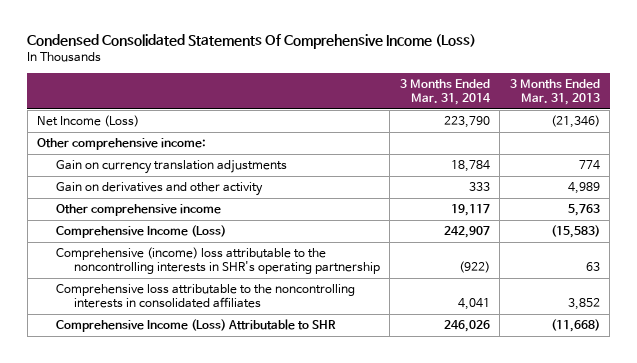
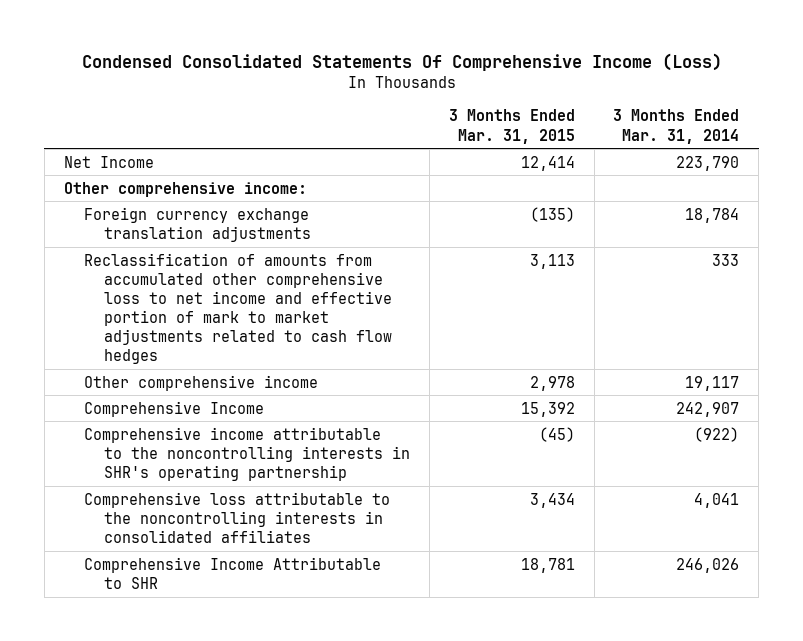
[509,79,600,105] 3 Months Ended Mar. 31, 2013 -> none
none -> [448,109,575,144] 3 Months Ended Mar. 31, 2015
[37,115,140,128] Net Income (Loss) -> [63,155,154,168] Net Income
[55,160,287,175] Gain on currency translation adjustments -> [83,206,312,242] Foreign currency exchange translation adjustments
[55,182,263,197] Gain on derivatives and other activity -> [83,252,393,365] Reclassification of amounts from accumulated other comprehensive loss to net income and effective portion of mark to market adjustments related to cash flow hedges
[55,225,226,239] Comprehensive Income (Loss) -> [83,400,264,417] Comprehensive Income
[55,247,380,274] Comprehensive (income) loss attributable to the noncontrolling interests in SHR's operating partnership -> [83,426,411,481] Comprehensive income attributable to the noncontrolling interests in SHR's operating partnership
[55,319,336,333] Comprehensive Income (Loss) Attributable to SHR -> [83,556,381,589] Comprehensive Income Attributable to SHR

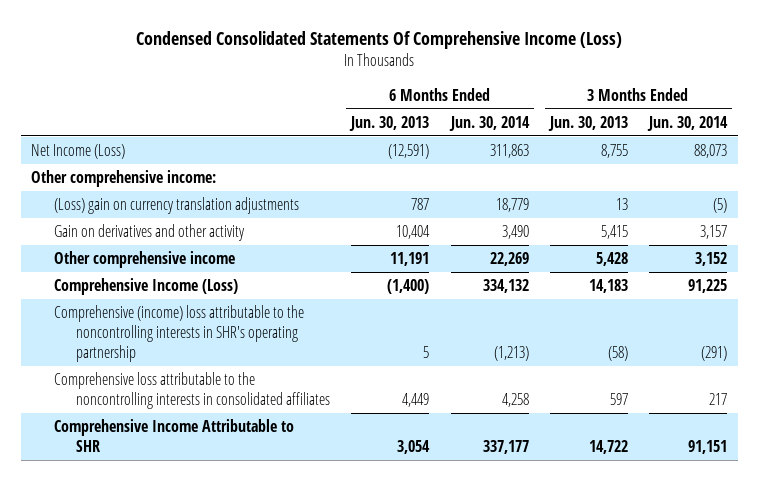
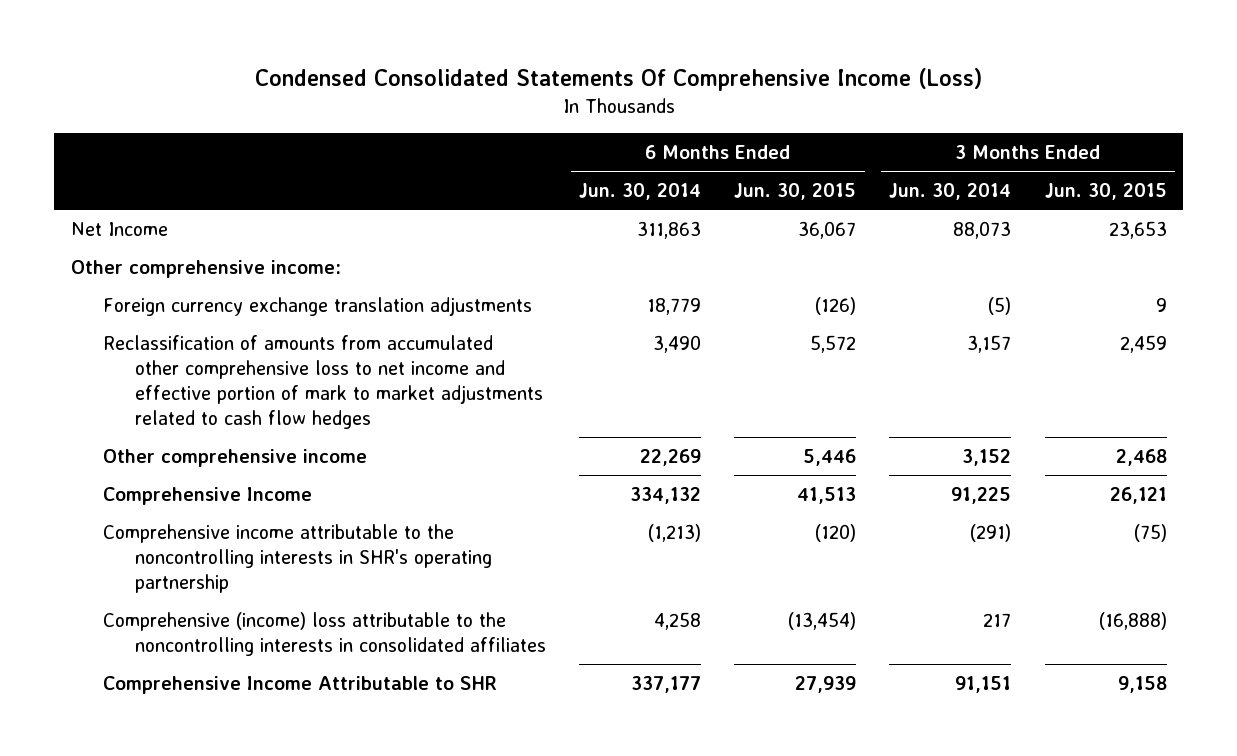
[349,115,430,131] Jun. 30, 2013 -> none
[547,115,628,131] Jun. 30, 2013 -> none
none -> [734,183,857,201] Jun. 30, 2015
none -> [1044,183,1167,201] Jun. 30, 2015
[31,144,126,160] Net Income (Loss) -> [70,221,168,236] Net Income
[53,197,299,215] (Loss) gain on currency translation adjustments -> [102,296,532,316] Foreign currency exchange translation adjustments
[53,224,245,242] Gain on derivatives and other activity -> [102,334,544,429] Reclassification of amounts from accumulated other comprehensive loss to net income and effective portion of mark to market adjustments related to cash flow hedges
[53,278,238,296] Comprehensive Income (Loss) -> [102,486,312,505] Comprehensive Income
[53,305,304,363] Comprehensive (income) loss attributable to the noncontrolling interests in SHR's operating partnership -> [102,523,493,593] Comprehensive income attributable to the noncontrolling interests in SHR's operating partnership
[53,372,331,410] Comprehensive loss attributable to the noncontrolling interests in consolidated affiliates -> [102,611,547,656] Comprehensive (income) loss attributable to the noncontrolling interests in consolidated affiliates

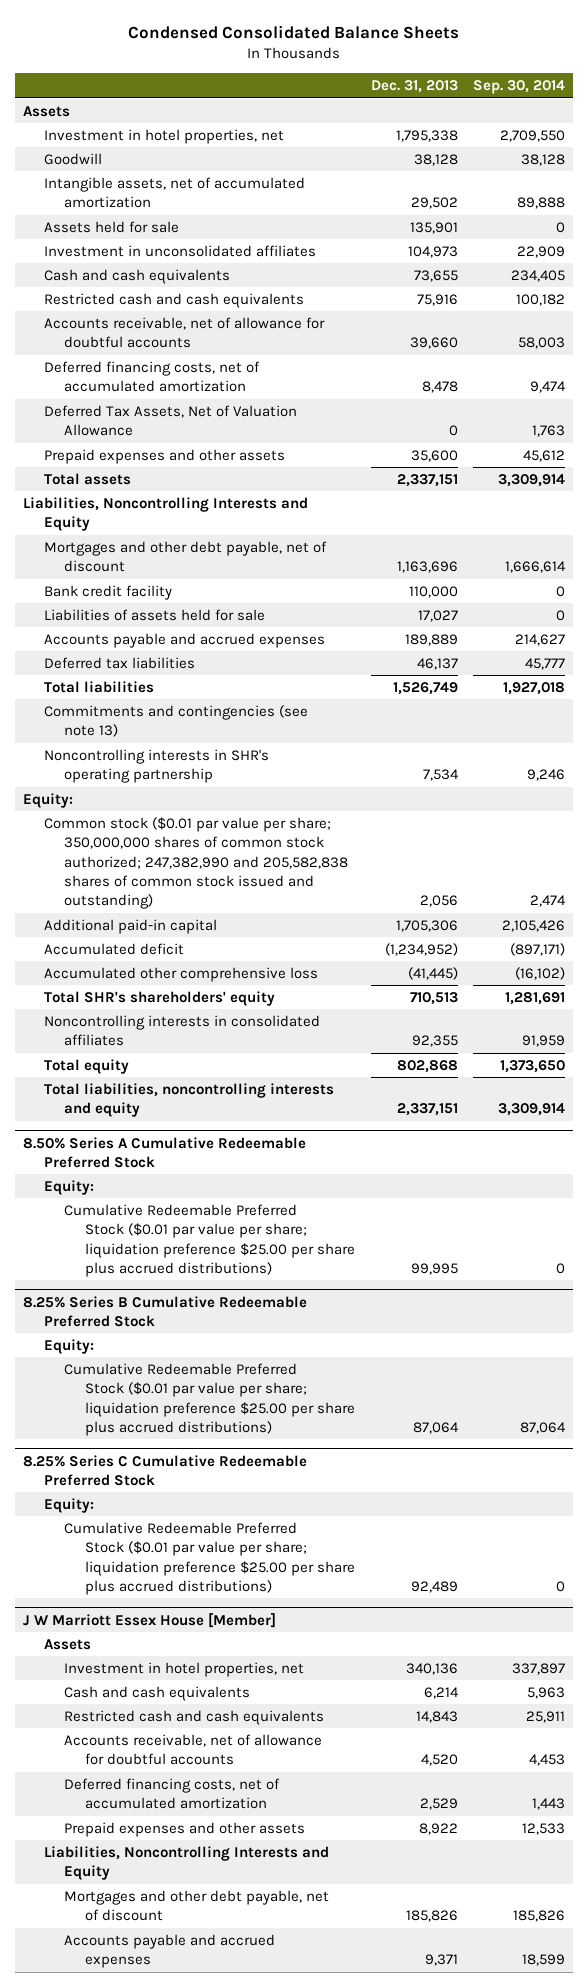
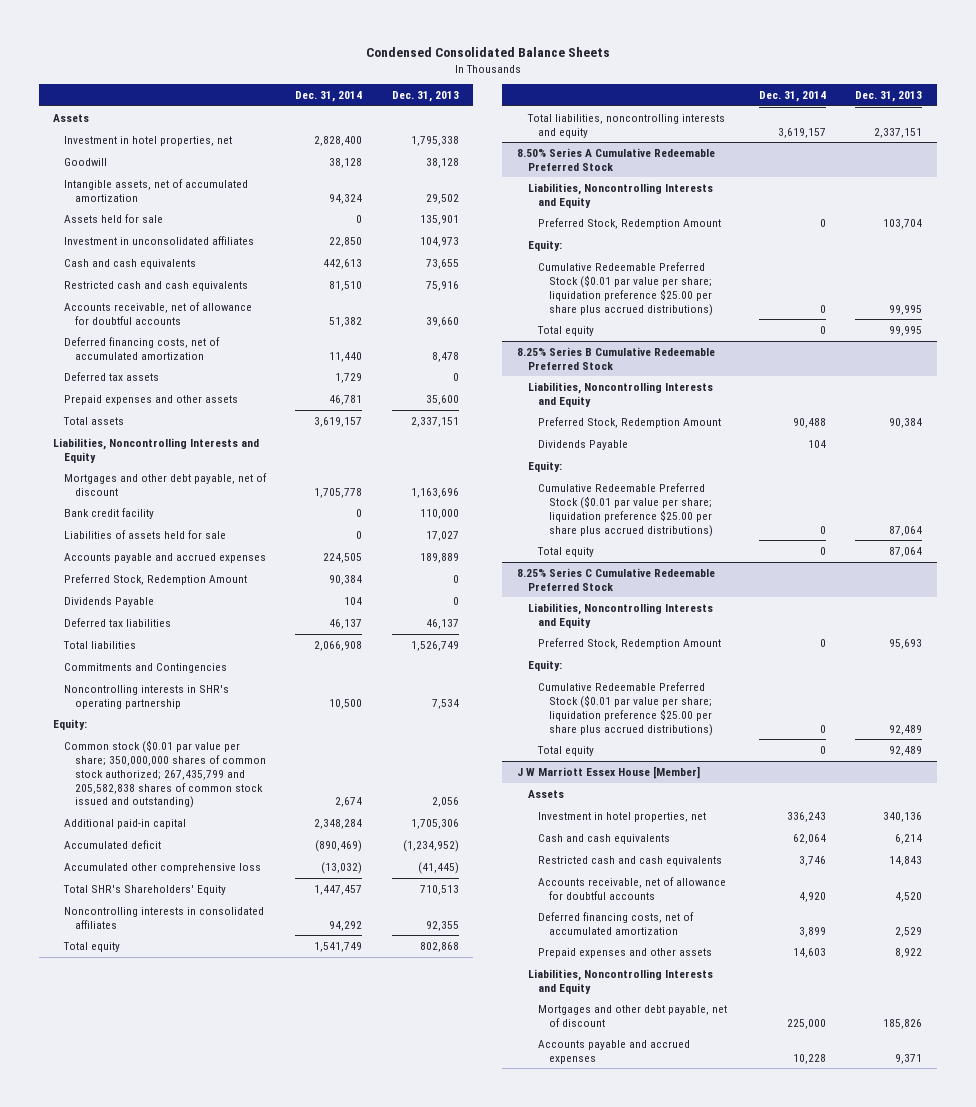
[473,80,566,95] Sep. 30, 2014 -> none
none -> [295,91,363,103] Dec. 31, 2014
[43,404,297,437] Deferred Tax Assets, Net of Valuation Allowance -> [64,371,160,381] Deferred tax assets
none -> [64,573,248,585] Preferred Stock, Redemption Amount
none -> [64,596,155,607] Dividends Payable
[43,704,308,738] Commitments and contingencies (see note 13) -> [64,662,228,673] Commitments and Contingencies
[43,816,349,910] Common stock ($0.01 par value per share; 350,000,000 shares of common stock authorized; 247,382,990 and 205,582,838 shares of common stock issued and outstanding) -> [64,739,266,809] Common stock ($0.01 par value per share; 350,000,000 shares of common stock authorized; 267,435,799 and 205,582,838 shares of common stock issued and outstanding)
[43,990,275,1006] Total SHR's shareholders' equity -> [63,884,227,895] Total SHR's Shareholders' Equity
none -> [527,182,713,208] Liabilities, Noncontrolling Interests and Equity
none -> [538,217,722,229] Preferred Stock, Redemption Amount
none -> [537,325,595,336] Total equity
none -> [527,381,713,407] Liabilities, Noncontrolling Interests and Equity
none -> [538,416,722,428] Preferred Stock, Redemption Amount
none -> [538,439,629,450] Dividends Payable
none -> [537,546,595,557] Total equity
none -> [527,602,713,628] Liabilities, Noncontrolling Interests and Equity
none -> [538,637,722,649] Preferred Stock, Redemption Amount
none -> [537,745,595,756] Total equity

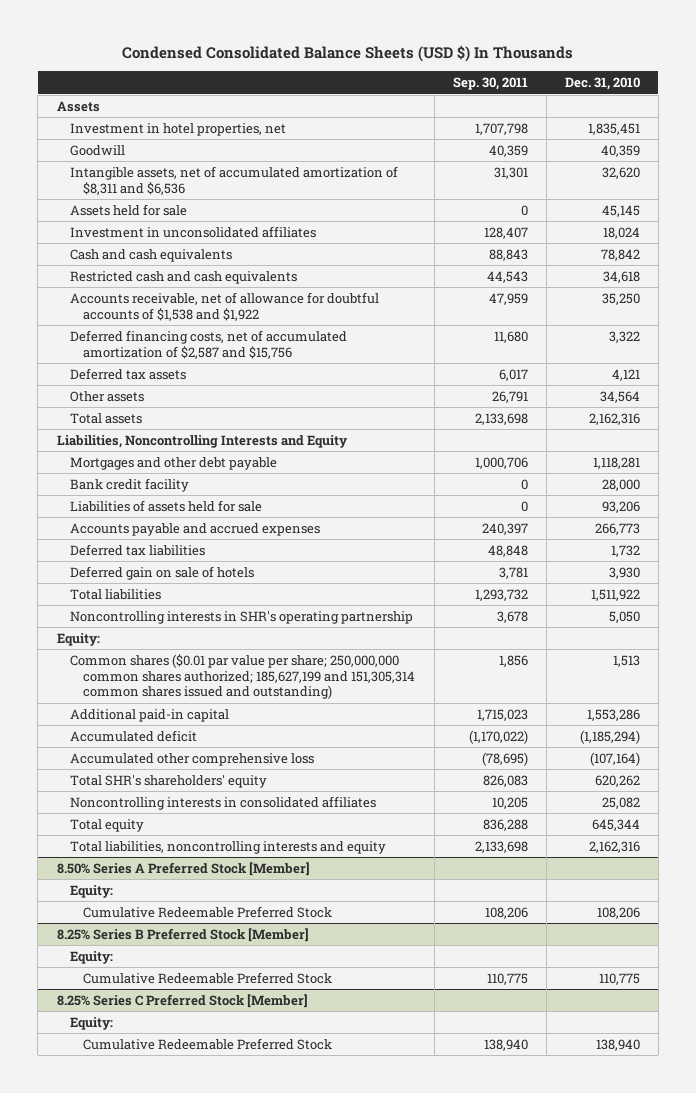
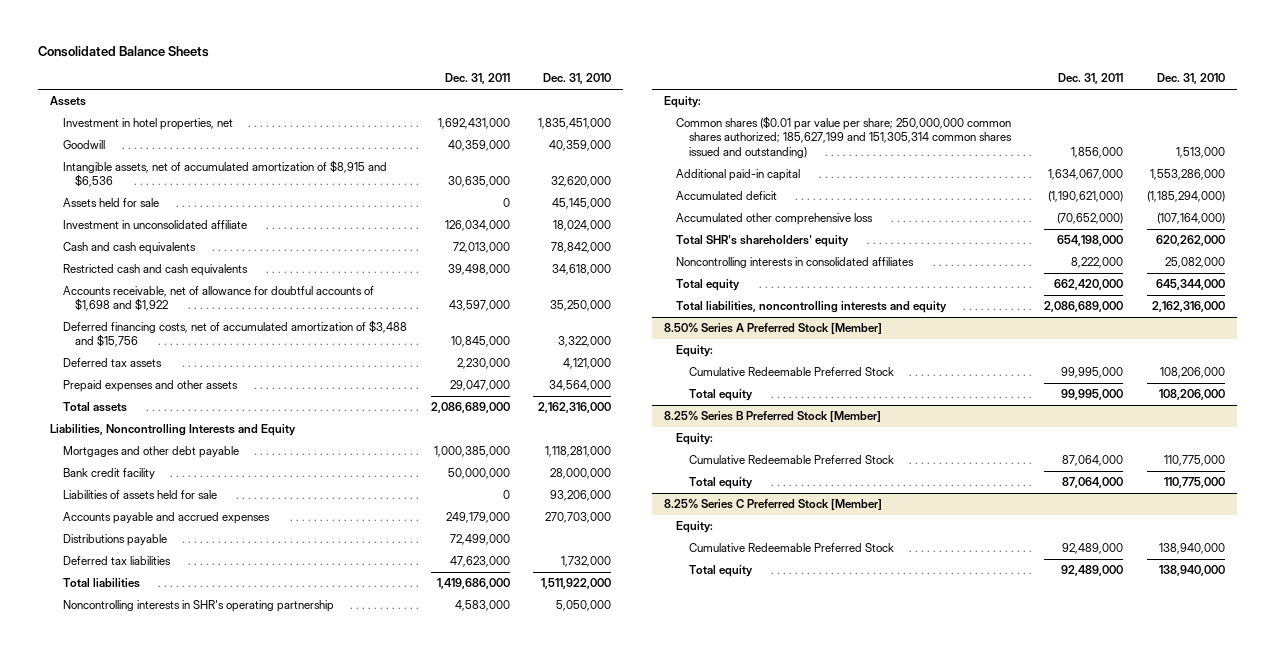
[122,45,574,63] Condensed Consolidated Balance Sheets (USD $) In Thousands -> [38,45,210,57] Consolidated Balance Sheets
[452,77,528,91] Sep. 30, 2011 -> none
none -> [444,73,510,85] Dec. 31, 2011
[69,390,144,402] Other assets -> none
[587,122,640,135] 1,835,451 -> [538,118,612,130] 1,835,451,000
[600,144,640,157] 40,359 -> [549,140,612,152] 40,359,000
[69,165,398,195] Intangible assets, net of accumulated amortization of $8,311 and $6,536 -> [62,160,387,188] Intangible assets, net of accumulated amortization of $8,915 and $6,536
[601,166,640,179] 32,620 -> [551,176,612,188] 32,620,000
[601,204,640,217] 45,145 -> [552,198,612,210] 45,145,000
[69,225,316,238] Investment in unconsolidated affiliates -> [62,220,247,230] Investment in unconsolidated affiliate
[602,226,640,239] 18,024 -> [553,220,612,232] 18,024,000
[600,248,640,261] 78,842 -> [551,242,612,254] 78,842,000
[602,270,640,283] 34,618 -> [552,264,612,276] 34,618,000
[69,291,379,321] Accounts receivable, net of allowance for doubtful accounts of $1,538 and $1,922 -> [62,286,374,312] Accounts receivable, net of allowance for doubtful accounts of $1,698 and $1,922
[601,292,640,305] 35,250 -> [550,300,612,312] 35,250,000
[69,329,347,359] Deferred financing costs, net of accumulated amortization of $2,587 and $15,756 -> [62,320,407,348] Deferred financing costs, net of accumulated amortization of $3,488 and $15,756
[608,330,640,343] 3,322 -> [558,336,612,348] 3,322,000
[611,368,640,381] 4,121 -> [563,358,612,370] 4,121,000
none -> [62,380,238,393] Prepaid expenses and other assets
[588,412,640,425] 2,162,316 -> [538,402,612,414] 2,162,316,000
[69,565,254,580] Deferred gain on sale of hotels -> none
[592,456,640,469] 1,118,281 -> [545,446,612,458] 1,118,281,000
[601,478,640,491] 28,000 -> [550,468,612,480] 28,000,000
[601,500,640,513] 93,206 -> [550,490,612,502] 93,206,000
[594,522,640,535] 266,773 -> [545,512,612,524] 270,703,000
none -> [62,534,167,547] Distributions payable
[610,544,640,557] 1,732 -> [561,556,612,568] 1,732,000
[590,588,640,601] 1,511,922 -> [541,578,612,590] 1,511,922,000
[608,610,640,623] 5,050 -> [556,600,612,612] 5,050,000
[612,654,640,667] 1,513 -> [1176,146,1226,158] 1,513,000
[586,708,640,721] 1,553,286 -> [1150,169,1226,181] 1,553,286,000
[579,729,640,744] (1,185,294) -> [1147,191,1226,203] (1,185,294,000)
[589,751,640,766] (107,164) -> [1157,213,1226,225] (107,164,000)
[594,774,640,787] 620,262 -> [1156,235,1226,247] 620,262,000
[601,796,640,809] 25,082 -> [1165,257,1226,269] 25,082,000
[591,818,640,831] 645,344 -> [1156,279,1226,291] 645,344,000
[588,840,640,853] 2,162,316 -> [1152,301,1226,313] 2,162,316,000
[596,906,640,919] 108,206 -> [1160,367,1226,379] 108,206,000
none -> [688,389,753,402] Total equity
[598,972,640,985] 110,775 -> [1164,455,1226,467] 110,775,000
none -> [688,477,753,490] Total equity
[595,1038,640,1051] 138,940 -> [1159,543,1226,555] 138,940,000
none -> [688,565,753,578] Total equity

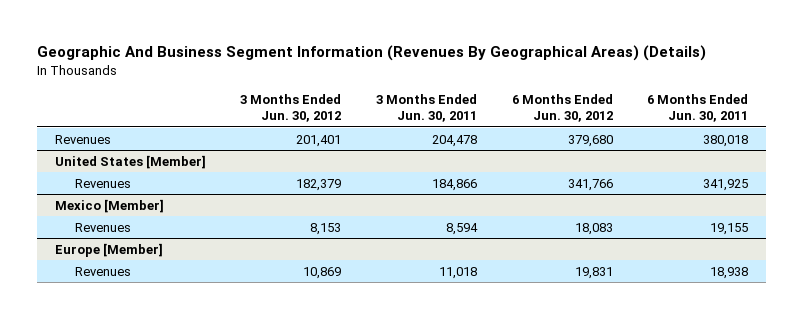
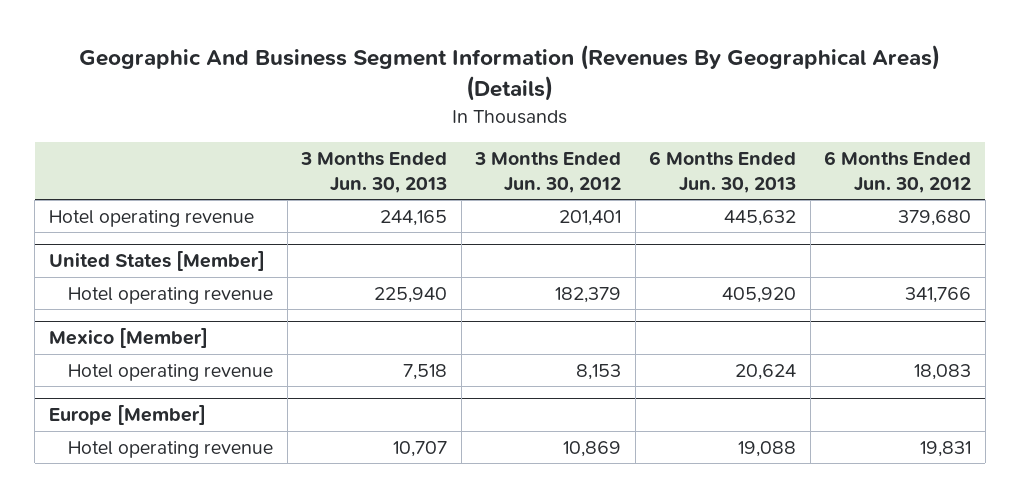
[375,93,477,123] 3 Months Ended Jun. 30, 2011 -> none
[647,93,749,123] 6 Months Ended Jun. 30, 2011 -> none
none -> [300,151,448,194] 3 Months Ended Jun. 30, 2013
none -> [649,150,797,194] 6 Months Ended Jun. 30, 2013
[54,134,111,144] Revenues -> [48,209,254,227] Hotel operating revenue
[74,178,131,188] Revenues -> [68,286,274,304] Hotel operating revenue
[74,222,131,232] Revenues -> [68,363,274,381] Hotel operating revenue
[74,266,131,276] Revenues -> [68,440,274,458] Hotel operating revenue

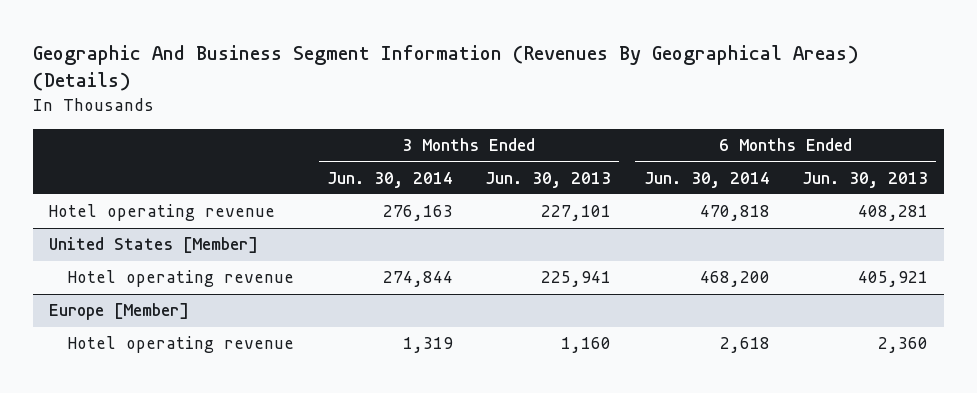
[474,151,622,194] 3 Months Ended Jun. 30, 2012 -> none
[824,150,972,194] 6 Months Ended Jun. 30, 2012 -> none
none -> [326,171,453,188] Jun. 30, 2014
none -> [643,171,770,188] Jun. 30, 2014
[380,209,448,226] 244,165 -> [541,205,612,222] 227,101
[724,209,797,226] 445,632 -> [857,205,928,222] 408,281
[48,327,208,349] Mexico [Member] -> none
[68,363,274,381] Hotel operating revenue -> none
[374,286,448,303] 225,940 -> [541,271,612,288] 225,941
[722,286,797,303] 405,920 -> [857,271,928,288] 405,921
[393,440,448,457] 10,707 -> [561,337,612,354] 1,160
[738,440,797,457] 19,088 -> [877,337,928,354] 2,360

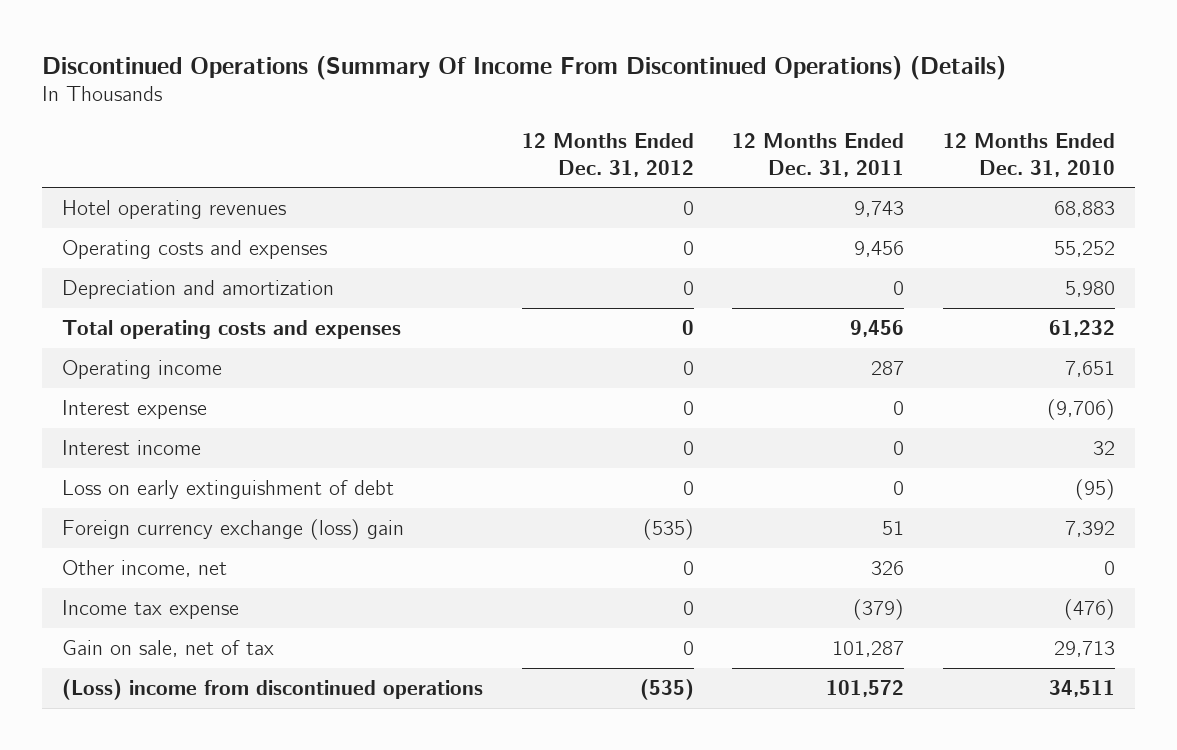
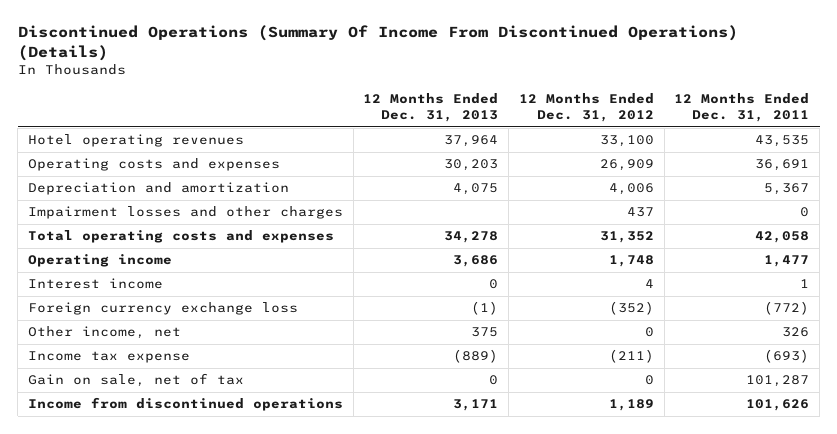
[943,133,1116,177] 12 Months Ended Dec. 31, 2010 -> none
none -> [363,93,499,123] 12 Months Ended Dec. 31, 2013
[61,399,207,419] Interest expense -> none
[61,479,394,499] Loss on early extinguishment of debt -> none
[682,200,694,215] 0 -> [599,135,654,148] 33,100
[854,200,905,217] 9,743 -> [755,135,810,148] 43,535
[682,240,694,255] 0 -> [599,159,654,172] 26,909
[854,240,905,257] 9,456 -> [755,159,810,172] 36,691
[682,280,694,295] 0 -> [608,183,654,196] 4,006
[893,280,905,295] 0 -> [764,183,810,196] 5,367
none -> [27,206,343,220] Impairment losses and other charges
[681,319,694,335] 0 -> [599,231,654,244] 31,352
[850,319,905,337] 9,456 -> [755,231,810,244] 42,058
[682,360,694,375] 0 -> [608,255,654,268] 1,748
[871,360,905,375] 287 -> [764,255,810,268] 1,477
[682,440,694,455] 0 -> [644,279,654,289] 4
[893,440,905,455] 0 -> [800,279,810,289] 1
[61,518,404,540] Foreign currency exchange (loss) gain -> [27,302,298,316] Foreign currency exchange loss
[642,518,694,540] (535) -> [608,301,654,316] (352)
[882,520,905,535] 51 -> [764,301,810,316] (772)
[682,600,694,615] 0 -> [608,349,654,364] (211)
[853,598,905,620] (379) -> [764,349,810,364] (693)
[61,678,483,700] (Loss) income from discontinued operations -> [27,397,343,412] Income from discontinued operations
[639,678,694,700] (535) -> [608,399,654,412] 1,189
[826,679,905,697] 101,572 -> [746,399,810,412] 101,626

